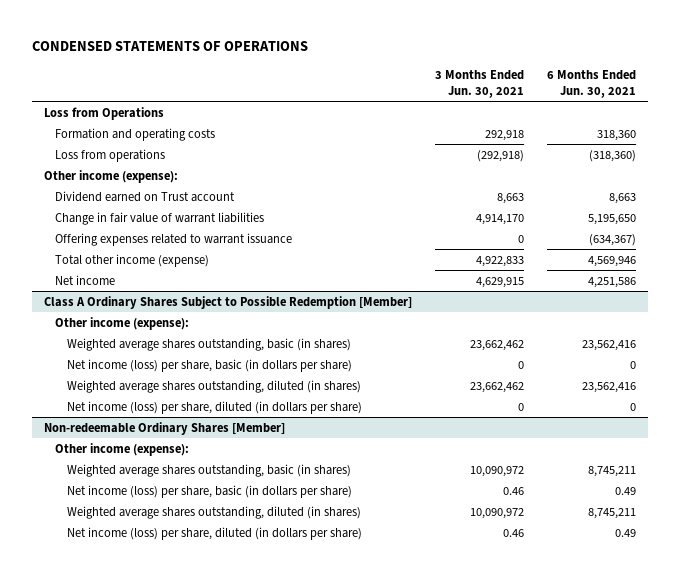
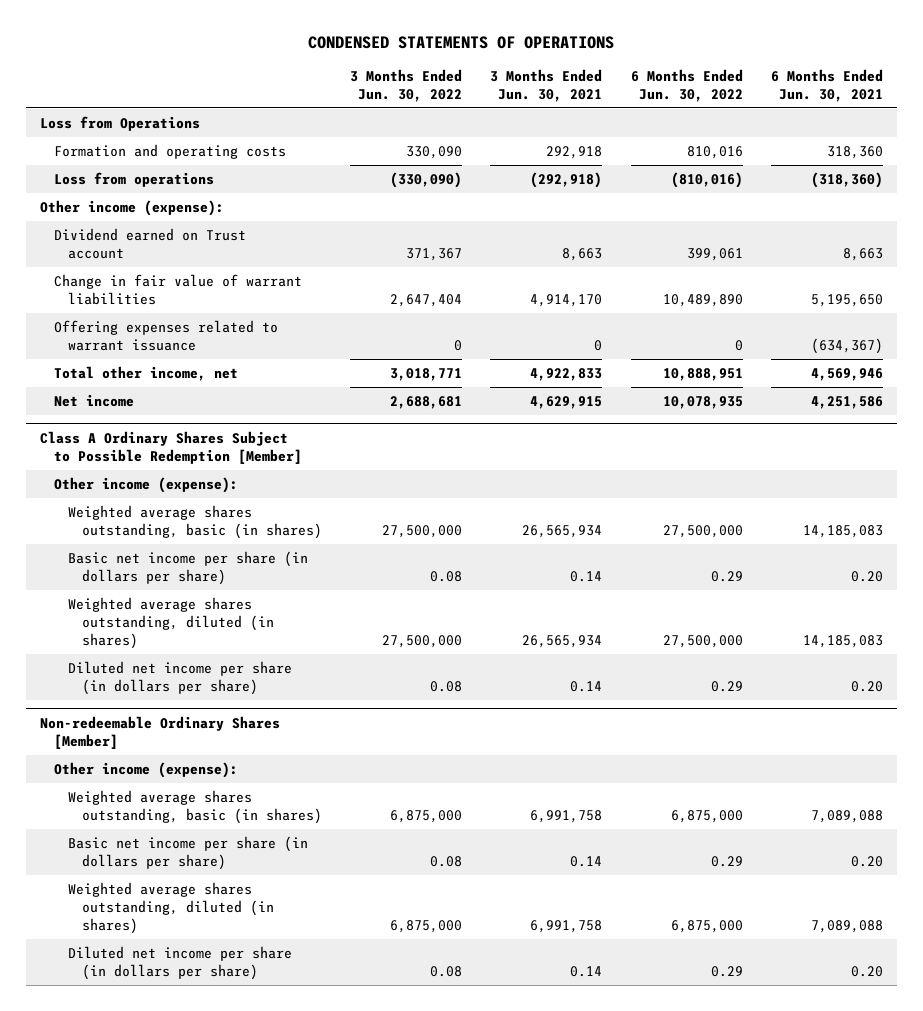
none -> [350,68,463,102] 3 Months Ended Jun. 30, 2022
none -> [630,68,743,102] 6 Months Ended Jun. 30, 2022
[55,253,210,267] Total other income (expense) -> [53,366,238,382] Total other income, net
[469,339,524,351] 23,662,462 -> [522,524,603,538] 26,565,934
[582,339,637,351] 23,562,416 -> [803,524,884,538] 14,185,083
[66,358,352,372] Net income (loss) per share, basic (in dollars per share) -> [67,551,308,585] Basic net income per share (in dollars per share)
[517,360,524,369] 0 -> [570,570,603,582] 0.14
[630,360,637,369] 0 -> [851,570,884,582] 0.20
[469,381,524,393] 23,662,462 -> [522,634,603,648] 26,565,934
[582,381,637,393] 23,562,416 -> [803,634,884,648] 14,185,083
[66,400,362,414] Net income (loss) per share, diluted (in dollars per share) -> [67,661,292,695] Diluted net income per share (in dollars per share)
[517,402,524,411] 0 -> [570,680,603,692] 0.14
[630,402,637,411] 0 -> [851,680,884,692] 0.20
[469,465,524,477] 10,090,972 -> [530,809,603,823] 6,991,758
[588,465,637,477] 8,745,211 -> [811,809,884,823] 7,089,088
[66,484,352,498] Net income (loss) per share, basic (in dollars per share) -> [67,836,308,870] Basic net income per share (in dollars per share)
[502,486,524,495] 0.46 -> [570,855,603,867] 0.14
[615,486,637,495] 0.49 -> [851,855,884,867] 0.20
[469,507,524,519] 10,090,972 -> [530,919,603,933] 6,991,758
[588,507,637,519] 8,745,211 -> [811,919,884,933] 7,089,088
[66,526,362,540] Net income (loss) per share, diluted (in dollars per share) -> [67,946,292,980] Diluted net income per share (in dollars per share)
[502,528,524,537] 0.46 -> [570,965,603,977] 0.14
[615,528,637,537] 0.49 -> [851,965,884,977] 0.20

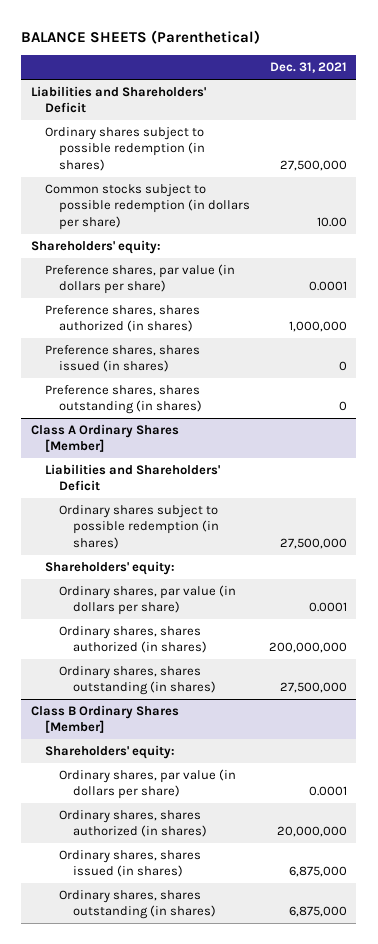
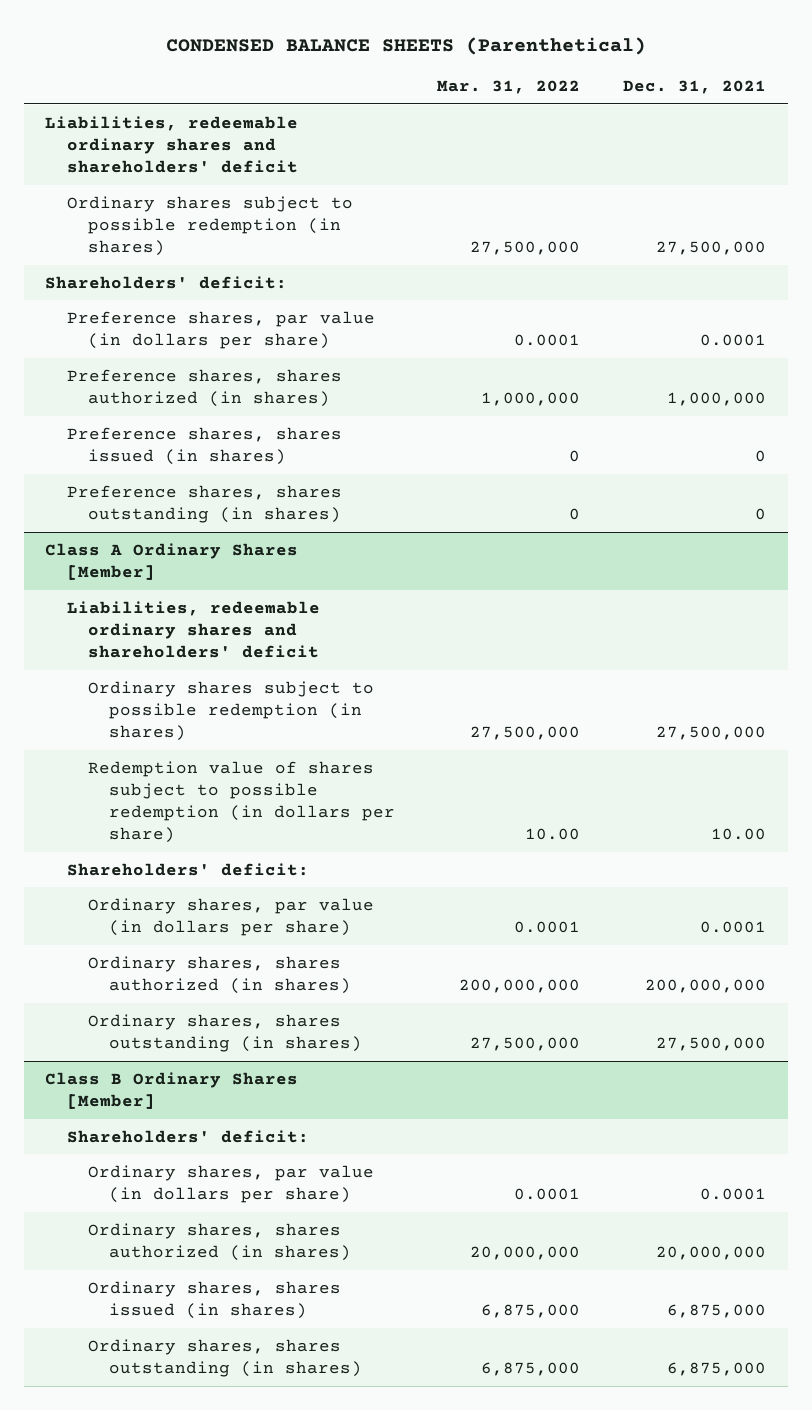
[21,29,261,44] BALANCE SHEETS (Parenthetical) -> [165,37,646,56] CONDENSED BALANCE SHEETS (Parenthetical)
none -> [437,80,581,95] Mar. 31, 2022
[30,86,206,114] Liabilities and Shareholders' Deficit -> [45,115,299,174] Liabilities, redeemable ordinary shares and shareholders' deficit
[44,184,250,230] Common stocks subject to possible redemption (in dollars per share) -> none
[30,240,161,255] Shareholders' equity: -> [45,275,288,289] Shareholders' deficit:
[44,464,220,492] Liabilities and Shareholders' Deficit -> [66,600,320,659] Liabilities, redeemable ordinary shares and shareholders' deficit
none -> [87,760,395,844] Redemption value of shares subject to possible redemption (in dollars per share)
[44,561,175,576] Shareholders' equity: -> [66,862,309,876] Shareholders' deficit:
[44,745,175,760] Shareholders' equity: -> [66,1129,309,1143] Shareholders' deficit:

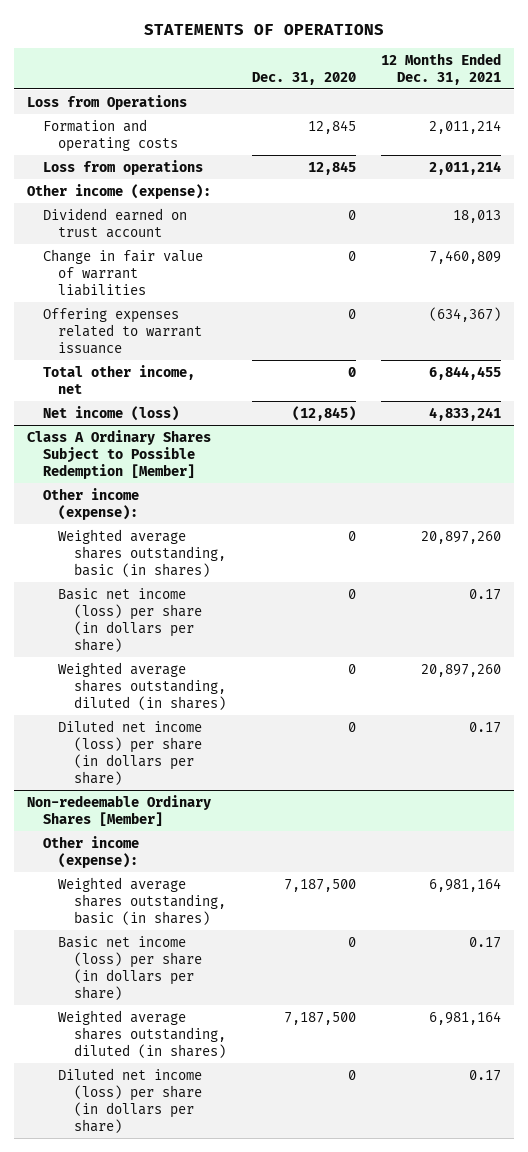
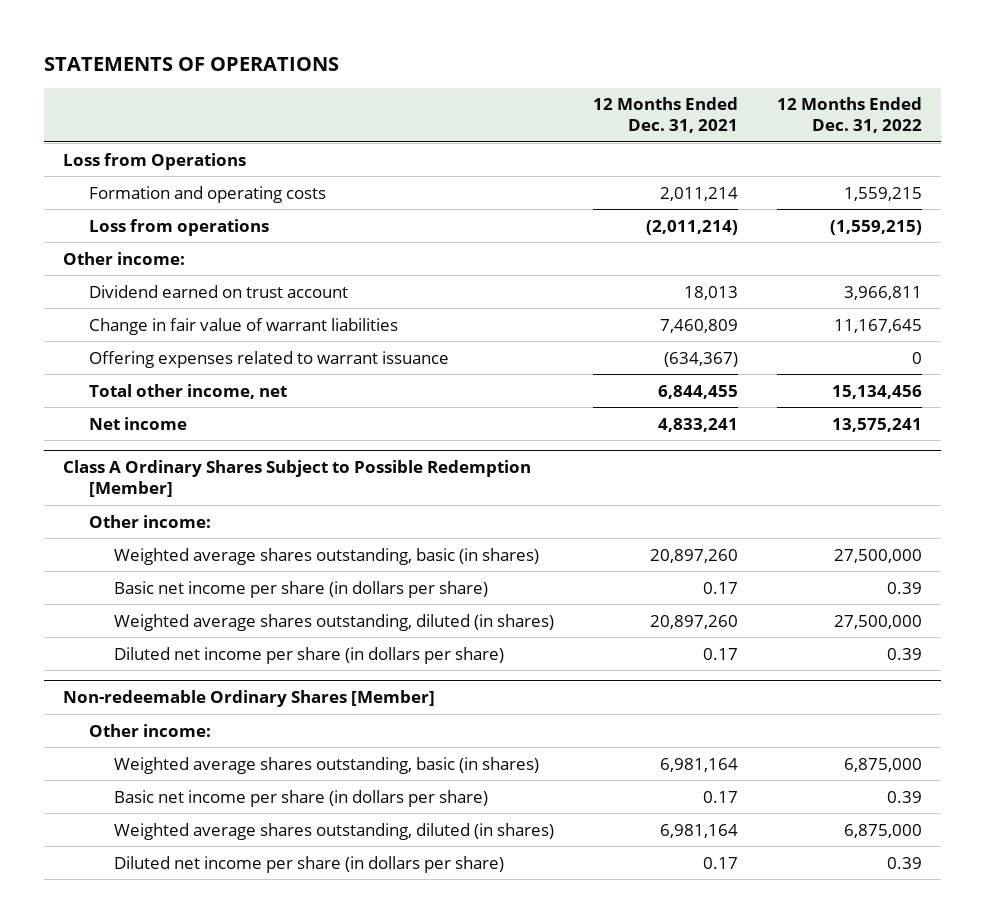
[251,71,356,85] Dec. 31, 2020 -> none
none -> [776,97,922,134] 12 Months Ended Dec. 31, 2022
[429,160,502,175] 2,011,214 -> [646,219,739,235] (2,011,214)
[26,183,211,199] Other income (expense): -> [63,251,186,265] Other income:
[42,405,179,421] Net income (loss) -> [88,416,187,430] Net income
[42,487,139,520] Other income (expense): -> [88,514,211,528] Other income:
[58,587,203,652] Basic net income (loss) per share (in dollars per share) -> [114,580,489,598] Basic net income per share (in dollars per share)
[58,719,203,785] Diluted net income (loss) per share (in dollars per share) -> [114,646,505,664] Diluted net income per share (in dollars per share)
[42,835,139,868] Other income (expense): -> [88,723,211,737] Other income:
[58,935,203,1000] Basic net income (loss) per share (in dollars per share) -> [114,789,489,807] Basic net income per share (in dollars per share)
[58,1067,203,1133] Diluted net income (loss) per share (in dollars per share) -> [114,855,505,873] Diluted net income per share (in dollars per share)

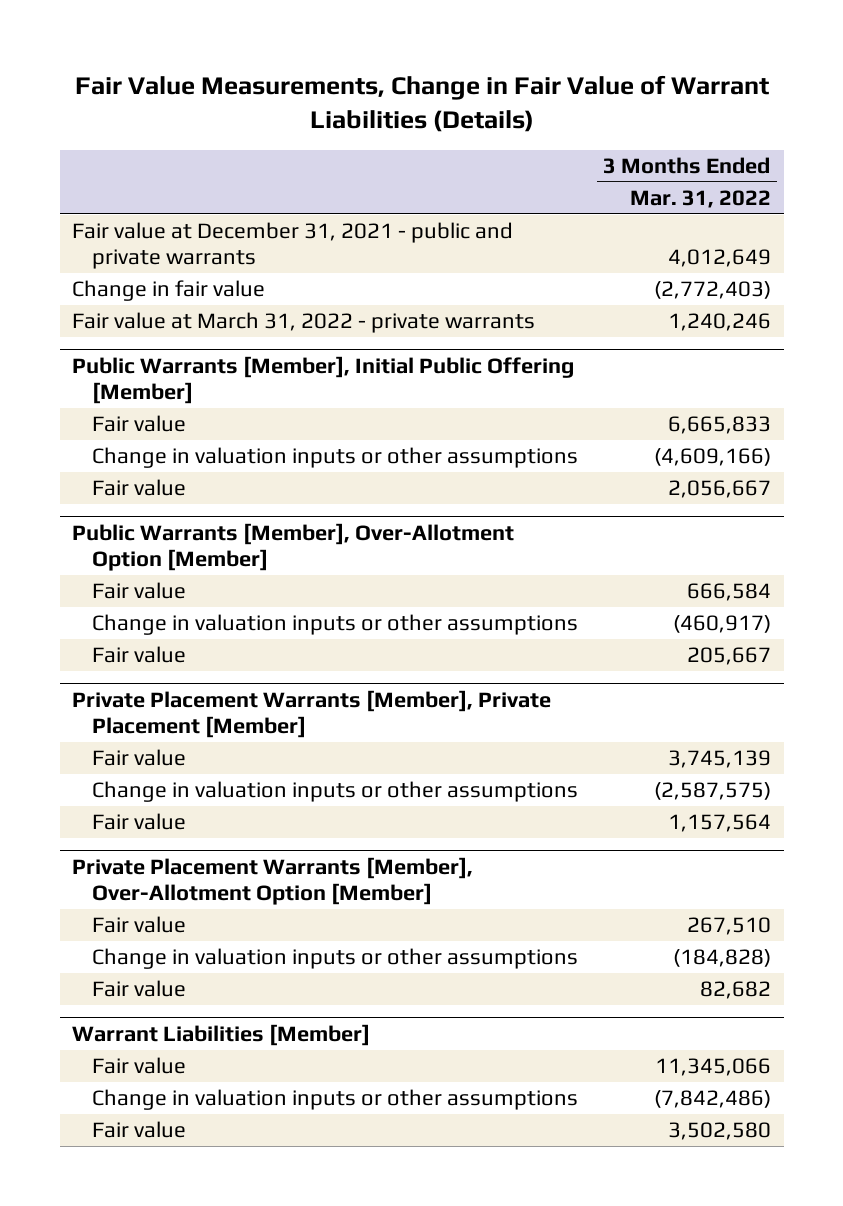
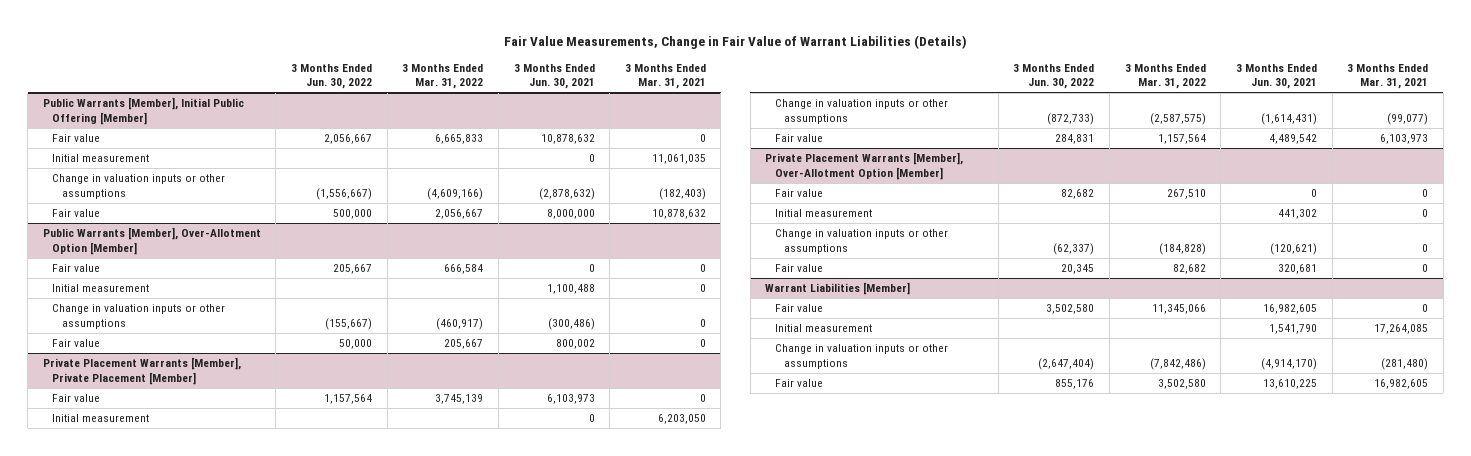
none -> [291,63,373,90] 3 Months Ended Jun. 30, 2022
none -> [513,63,595,90] 3 Months Ended Jun. 30, 2021
none -> [624,63,706,90] 3 Months Ended Mar. 31, 2021
[72,222,514,270] Fair value at December 31, 2021 - public and private warrants -> none
[72,280,266,302] Change in fair value -> none
[72,312,536,334] Fair value at March 31, 2022 - private warrants -> none
none -> [52,154,150,163] Initial measurement
none -> [52,284,150,293] Initial measurement
none -> [52,414,150,423] Initial measurement
none -> [774,209,872,218] Initial measurement
none -> [774,324,872,333] Initial measurement

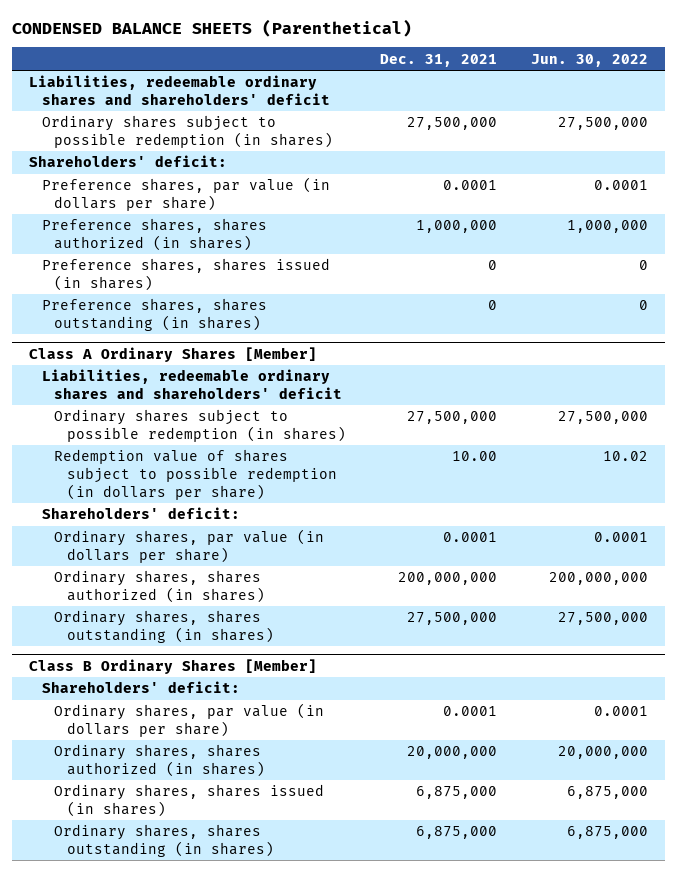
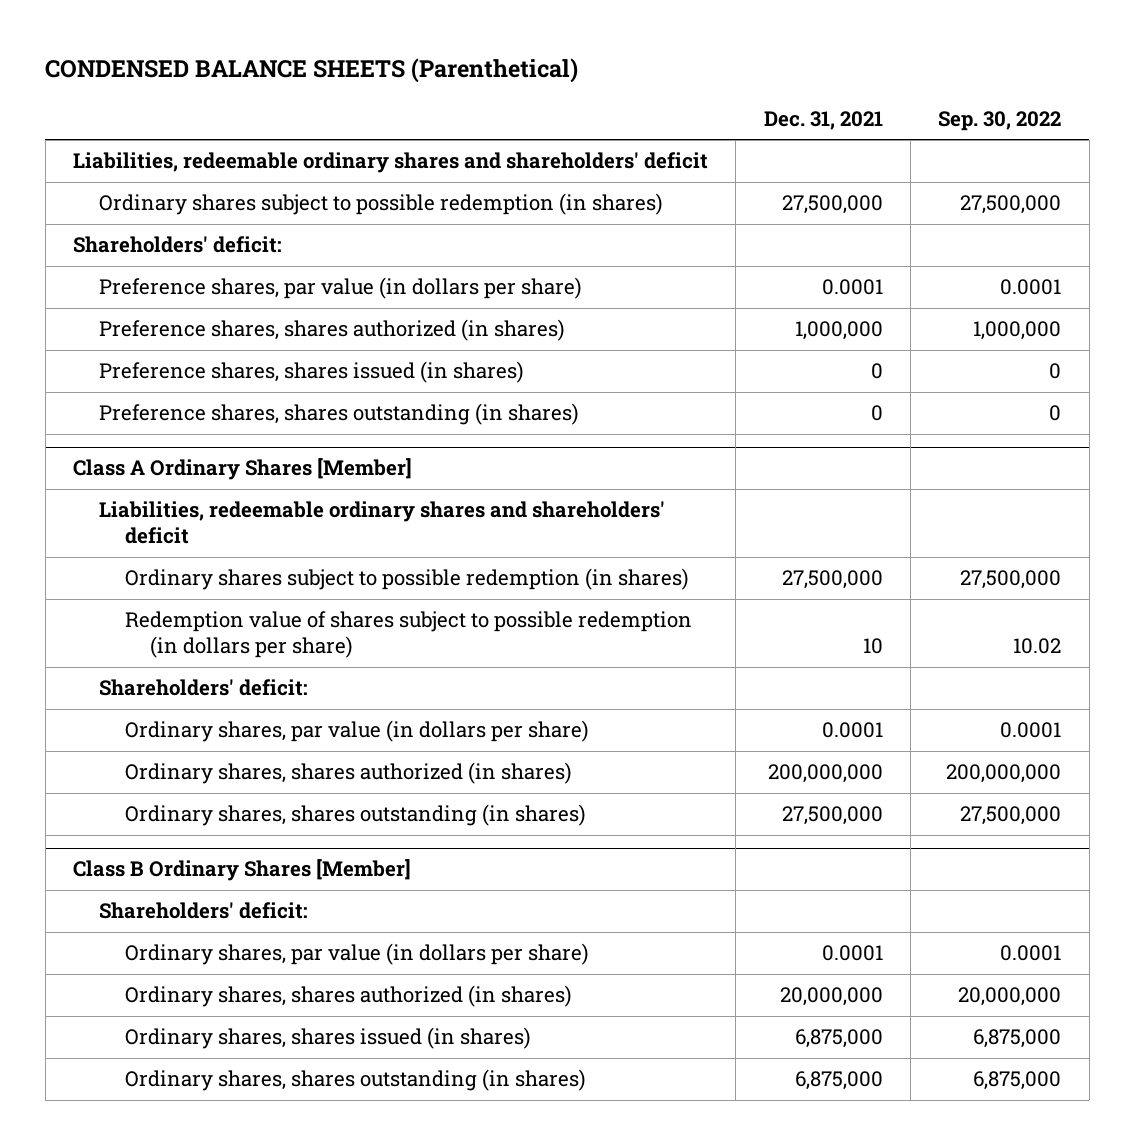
[531,53,649,67] Jun. 30, 2022 -> none
none -> [938,110,1062,131] Sep. 30, 2022
[452,451,498,462] 10.00 -> [862,638,883,655] 10

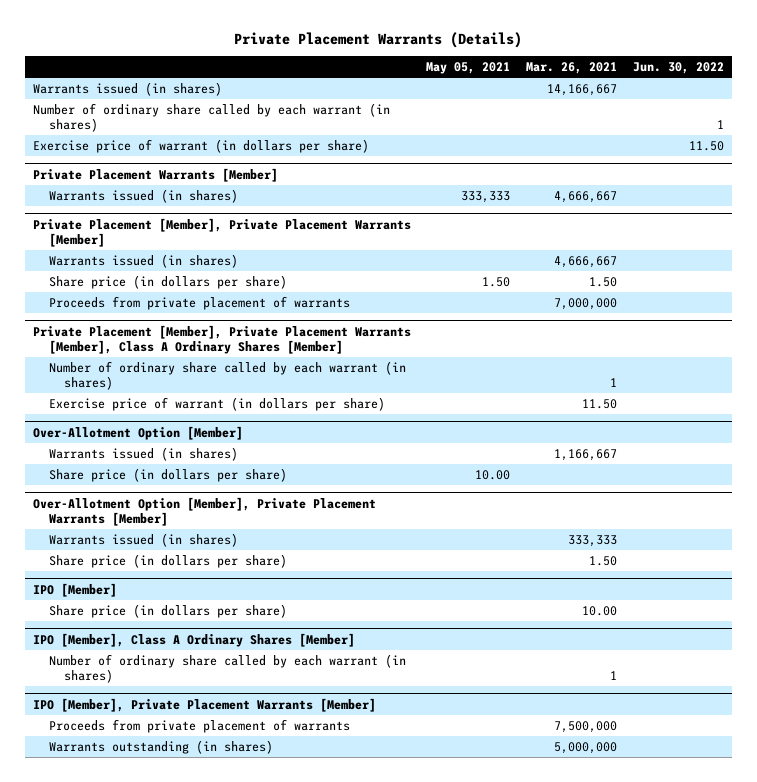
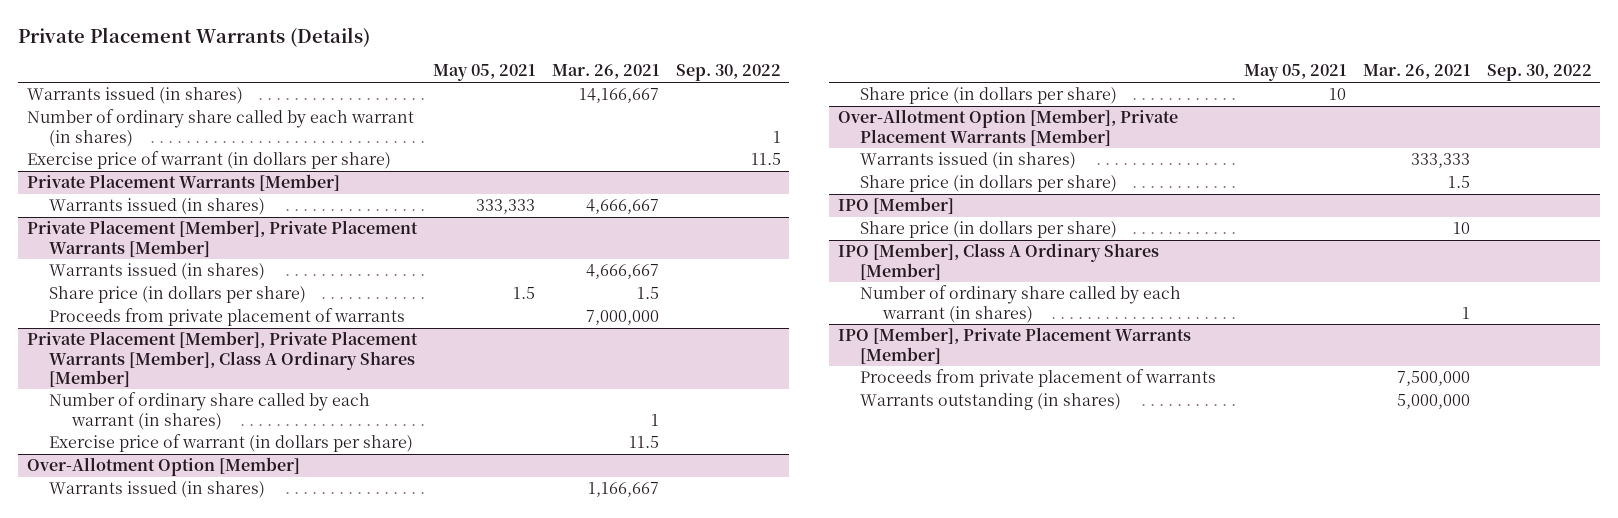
[633,62,725,75] Jun. 30, 2022 -> none
none -> [675,64,781,82] Sep. 30, 2022
[482,276,511,287] 1.50 -> [513,287,536,300] 1.5
[589,276,618,287] 1.50 -> [637,287,660,300] 1.5
[582,398,618,409] 11.50 -> [629,436,660,449] 11.5
[475,469,511,480] 10.00 -> [1329,88,1347,101] 10
[589,555,618,566] 1.50 -> [1448,176,1471,189] 1.5
[582,605,618,616] 10.00 -> [1453,222,1471,235] 10

